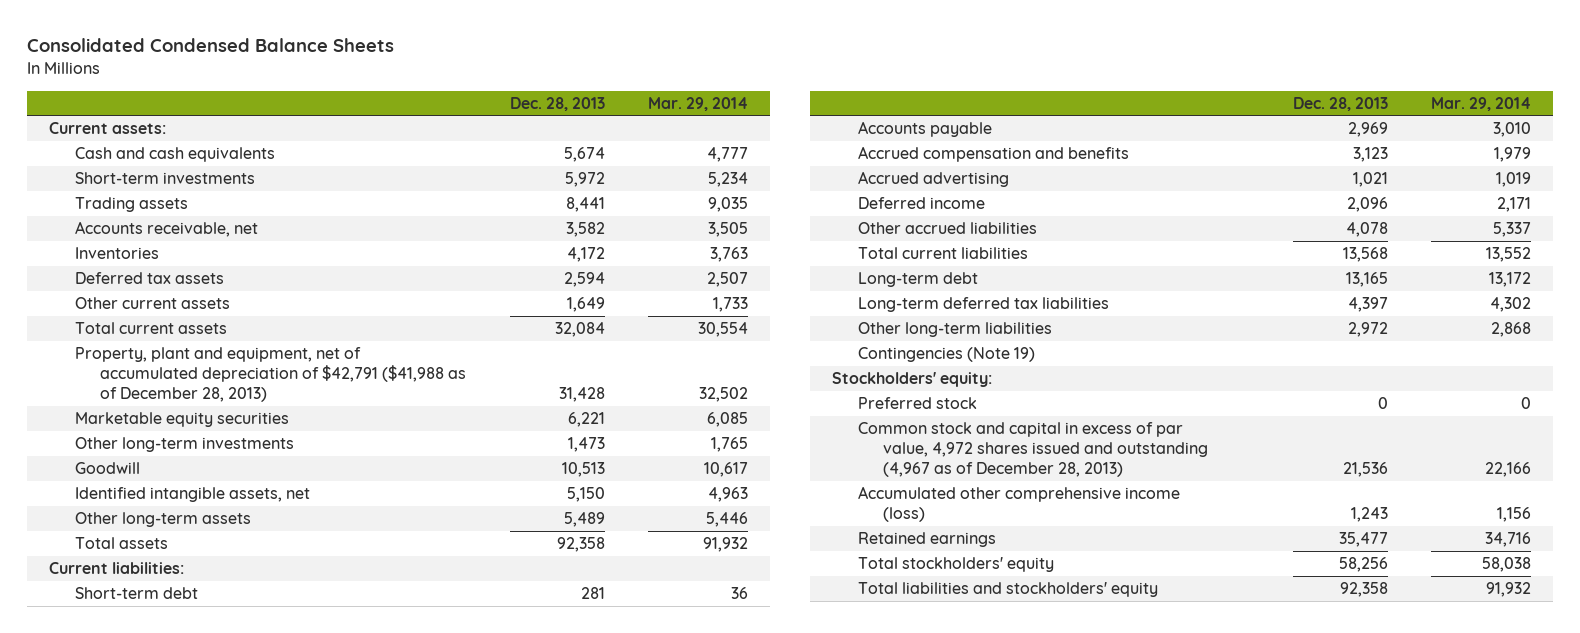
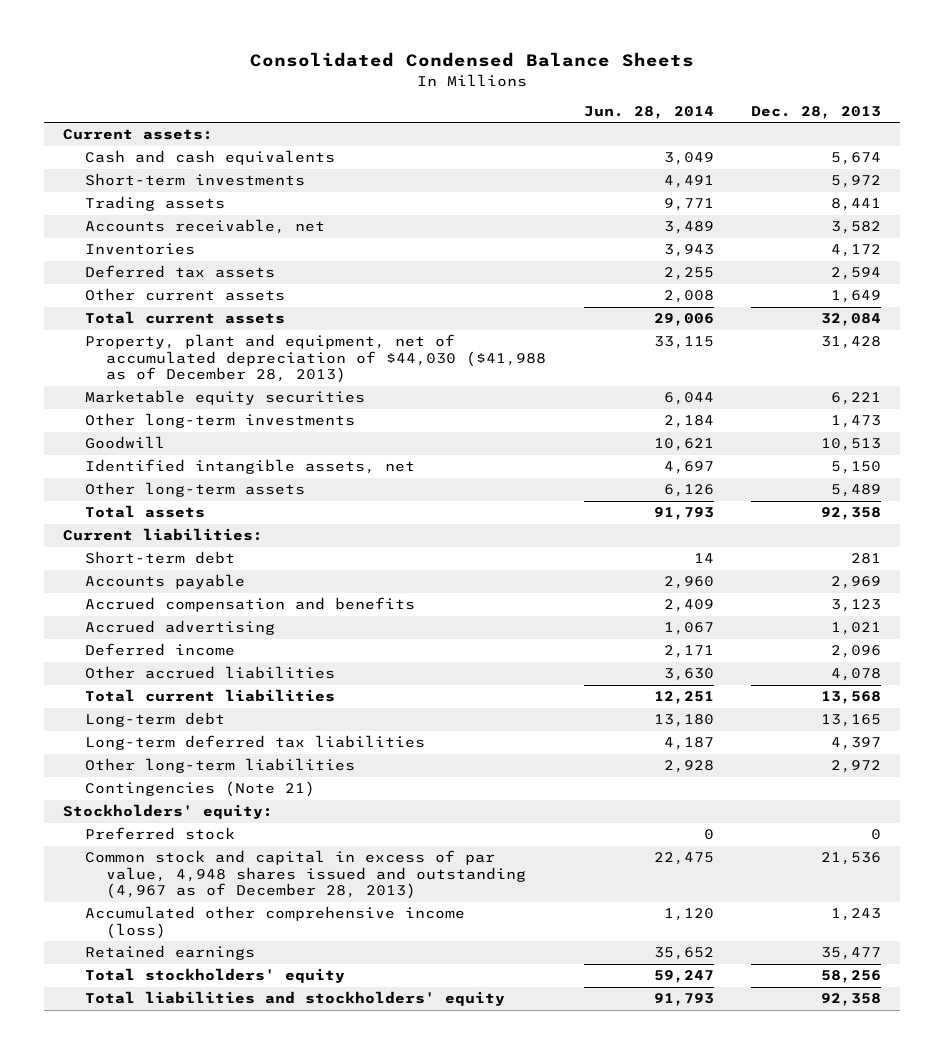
[648,96,749,111] Mar. 29, 2014 -> none
none -> [583,106,714,120] Jun. 28, 2014
[74,347,467,403] Property, plant and equipment, net of accumulated depreciation of $42,791 ($41,988 as of December 28, 2013) -> [84,334,547,384] Property, plant and equipment, net of accumulated depreciation of $44,030 ($41,988 as of December 28, 2013)
[857,347,1035,363] Contingencies (Note 19) -> [84,781,315,798] Contingencies (Note 21)
[857,422,1209,478] Common stock and capital in excess of par value, 4,972 shares issued and outstanding (4,967 as of December 28, 2013) -> [84,850,527,900] Common stock and capital in excess of par value, 4,948 shares issued and outstanding (4,967 as of December 28, 2013)

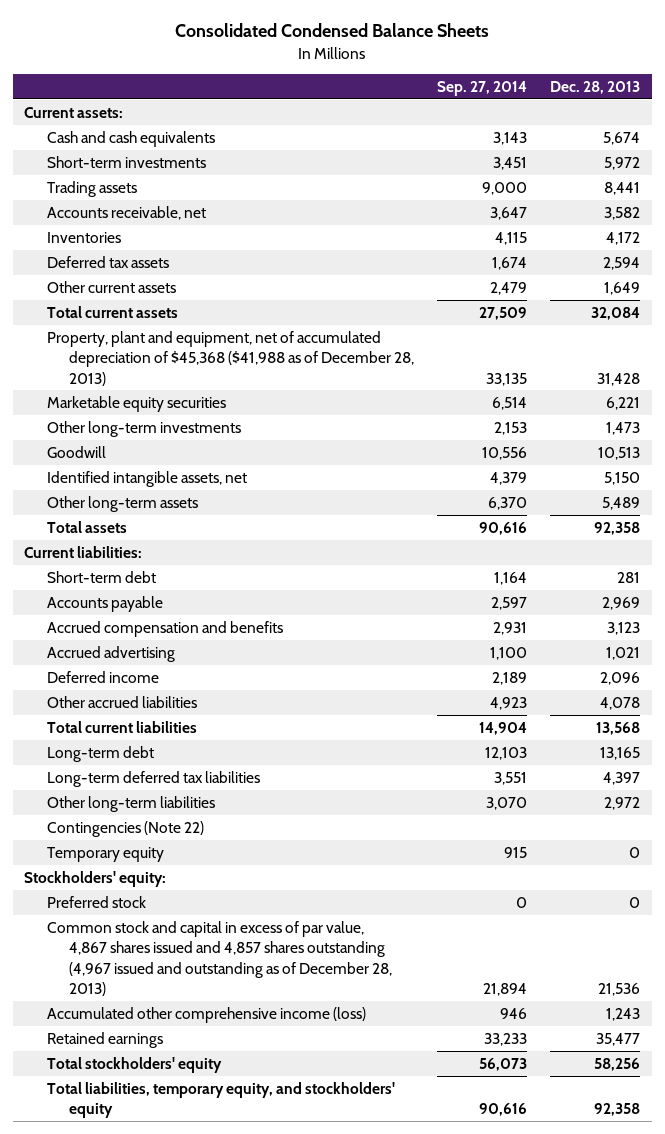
[583,106,714,120] Jun. 28, 2014 -> none
none -> [437,81,528,97] Sep. 27, 2014
[84,334,547,384] Property, plant and equipment, net of accumulated depreciation of $44,030 ($41,988 as of December 28, 2013) -> [46,330,415,386] Property, plant and equipment, net of accumulated depreciation of $45,368 ($41,988 as of December 28, 2013)
[84,781,315,798] Contingencies (Note 21) -> [46,820,204,837] Contingencies (Note 22)
none -> [46,846,164,862] Temporary equity
[84,850,527,900] Common stock and capital in excess of par value, 4,948 shares issued and outstanding (4,967 as of December 28, 2013) -> [46,920,393,997] Common stock and capital in excess of par value, 4,867 shares issued and 4,857 shares outstanding (4,967 issued and outstanding as of December 28, 2013)
[84,991,505,1007] Total liabilities and stockholders' equity -> [46,1081,395,1119] Total liabilities, temporary equity, and stockholders' equity

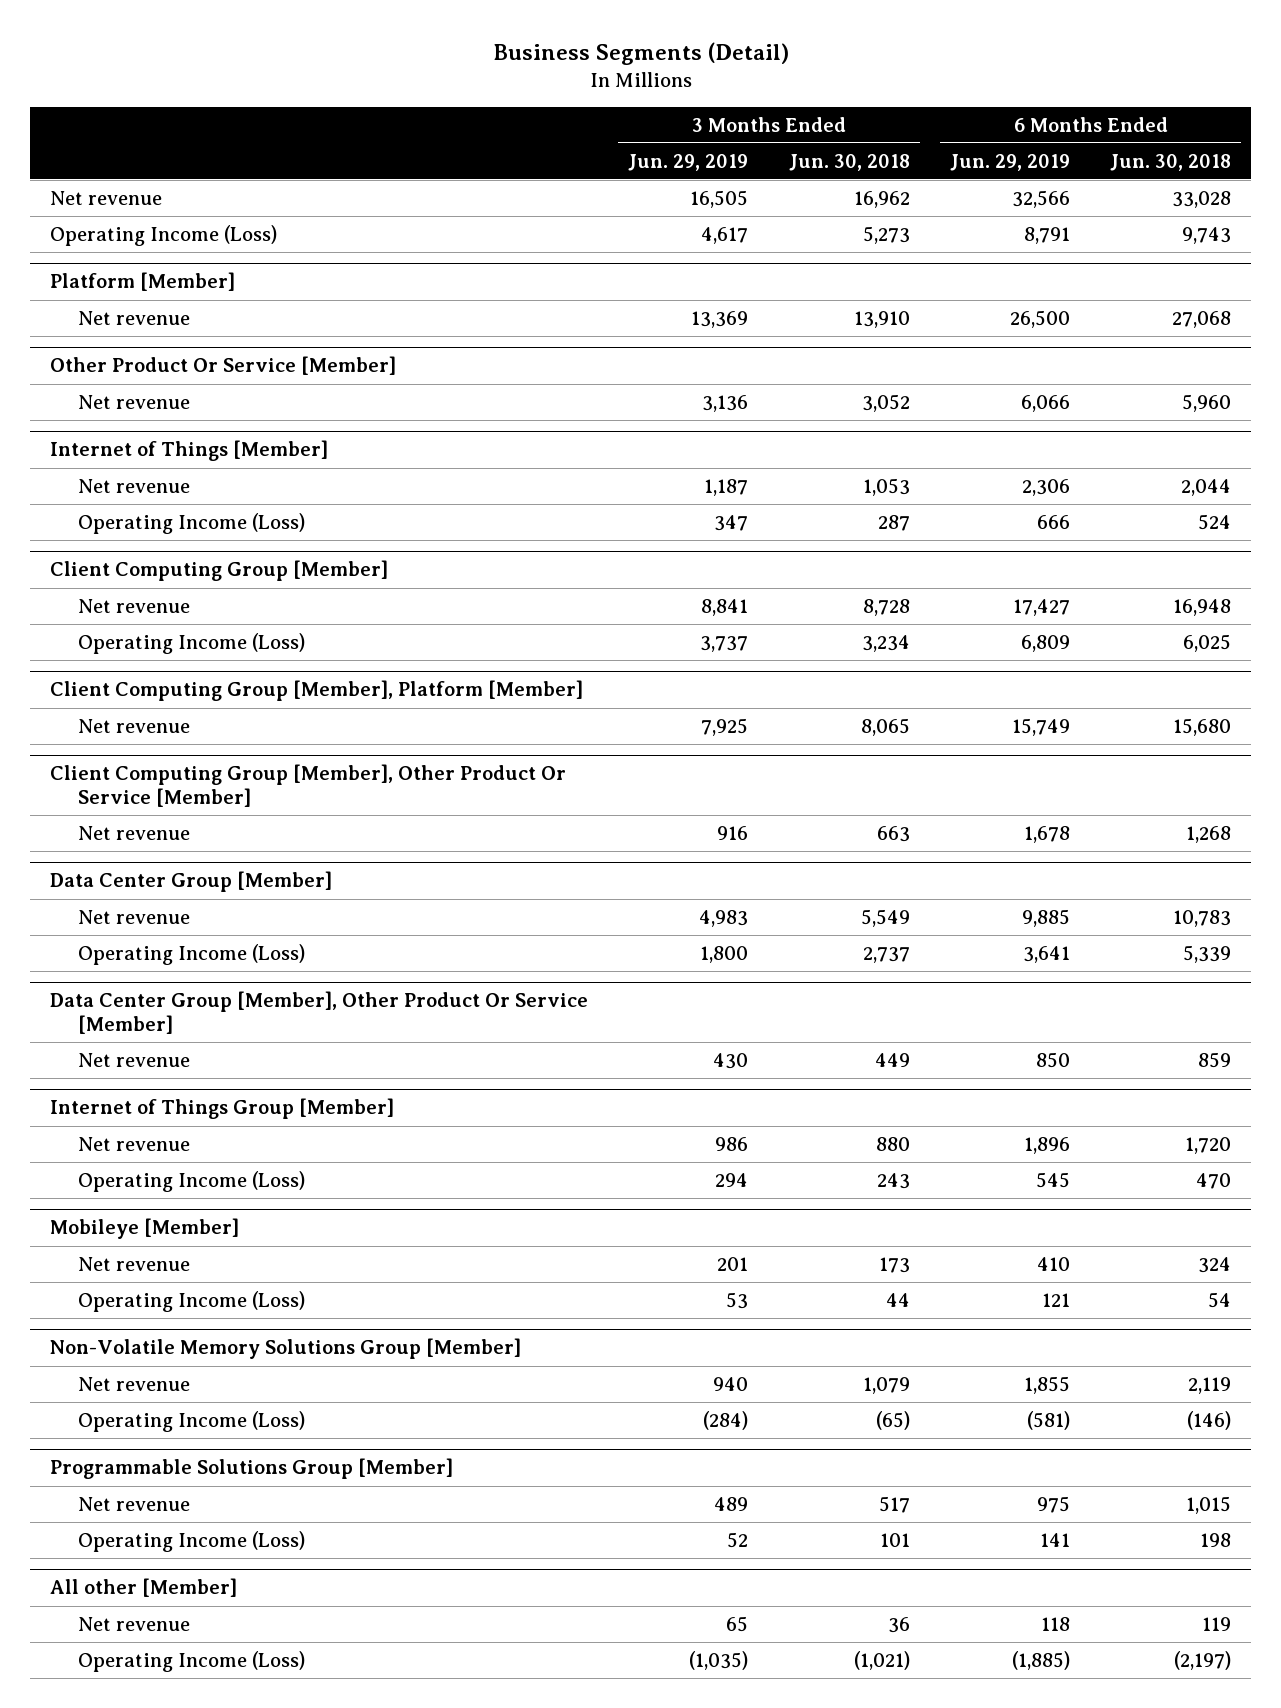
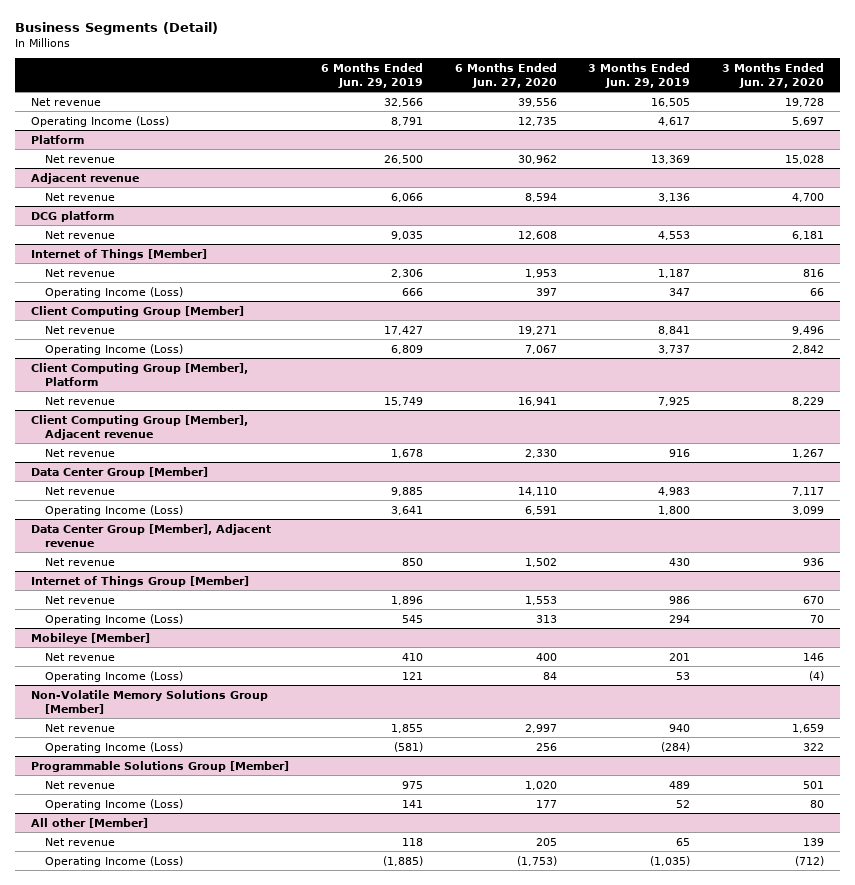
[788,153,910,171] Jun. 30, 2018 -> none
[1110,153,1232,171] Jun. 30, 2018 -> none
none -> [454,62,557,88] 6 Months Ended Jun. 27, 2020
none -> [722,62,825,88] 3 Months Ended Jun. 27, 2020
[49,272,235,292] Platform [Member] -> [30,134,84,144] Platform
[49,356,396,376] Other Product Or Service [Member] -> [30,172,139,184] Adjacent revenue
none -> [30,210,114,222] DCG platform
none -> [44,230,115,239] Net revenue
[49,680,583,702] Client Computing Group [Member], Platform [Member] -> [30,362,248,386] Client Computing Group [Member], Platform
[49,764,566,807] Client Computing Group [Member], Other Product Or Service [Member] -> none
none -> [30,414,248,440] Client Computing Group [Member], Adjacent revenue
[49,991,588,1034] Data Center Group [Member], Other Product Or Service [Member] -> none
none -> [30,523,271,547] Data Center Group [Member], Adjacent revenue

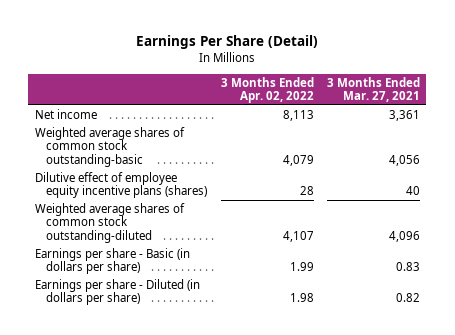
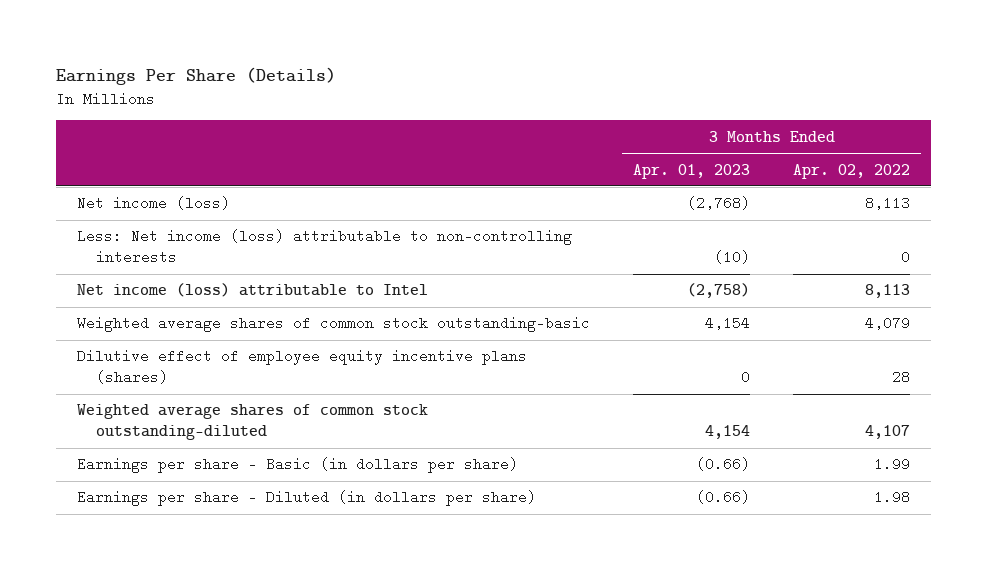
[136,35,319,50] Earnings Per Share (Detail) -> [55,67,336,86] Earnings Per Share (Details)
[326,76,420,103] 3 Months Ended Mar. 27, 2021 -> none
none -> [633,163,751,179] Apr. 01, 2023
none -> [77,196,231,211] Net income (loss)
none -> [77,229,573,265] Less: Net income (loss) attributable to non-controlling interests
[34,109,97,120] Net income -> [77,283,429,298] Net income (loss) attributable to Intel

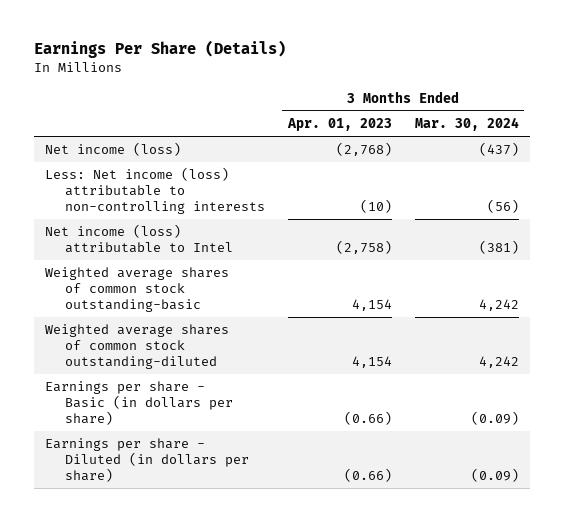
[793,163,911,179] Apr. 02, 2022 -> none
none -> [414,116,519,131] Mar. 30, 2024
[77,349,528,385] Dilutive effect of employee equity incentive plans (shares) -> none

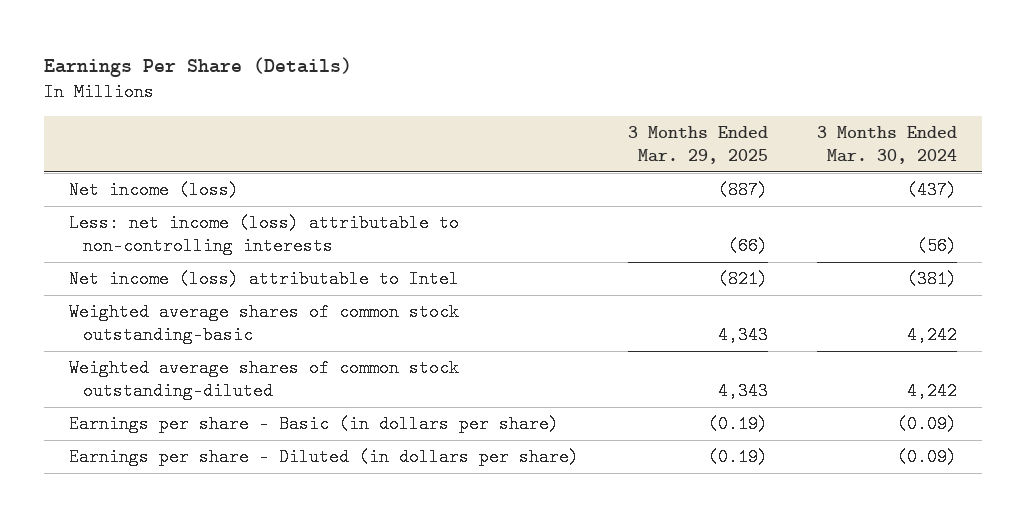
[286,117,392,131] Apr. 01, 2023 -> none
none -> [627,125,768,164] 3 Months Ended Mar. 29, 2025
[45,167,265,214] Less: Net income (loss) attributable to non-controlling interests -> [68,214,459,256] Less: net income (loss) attributable to non-controlling interests

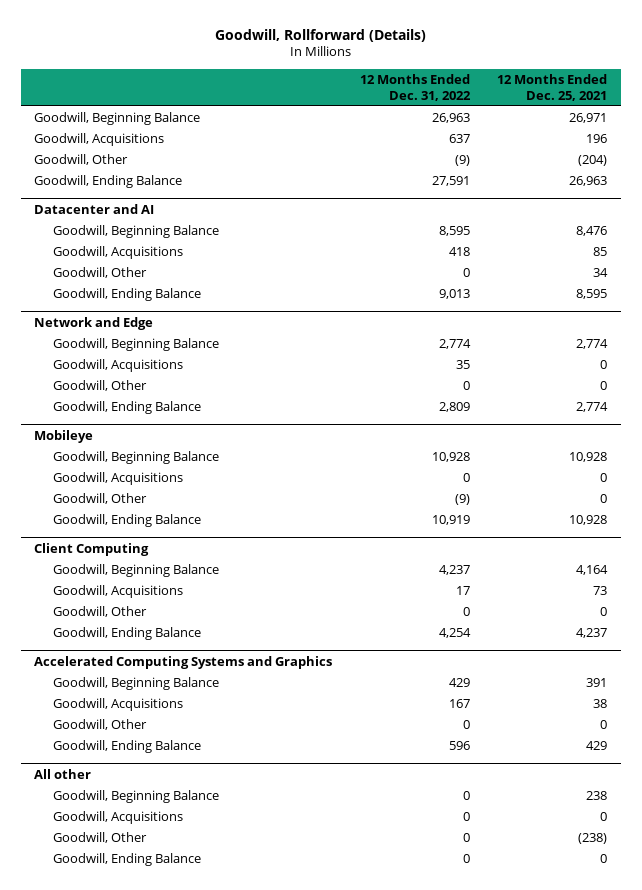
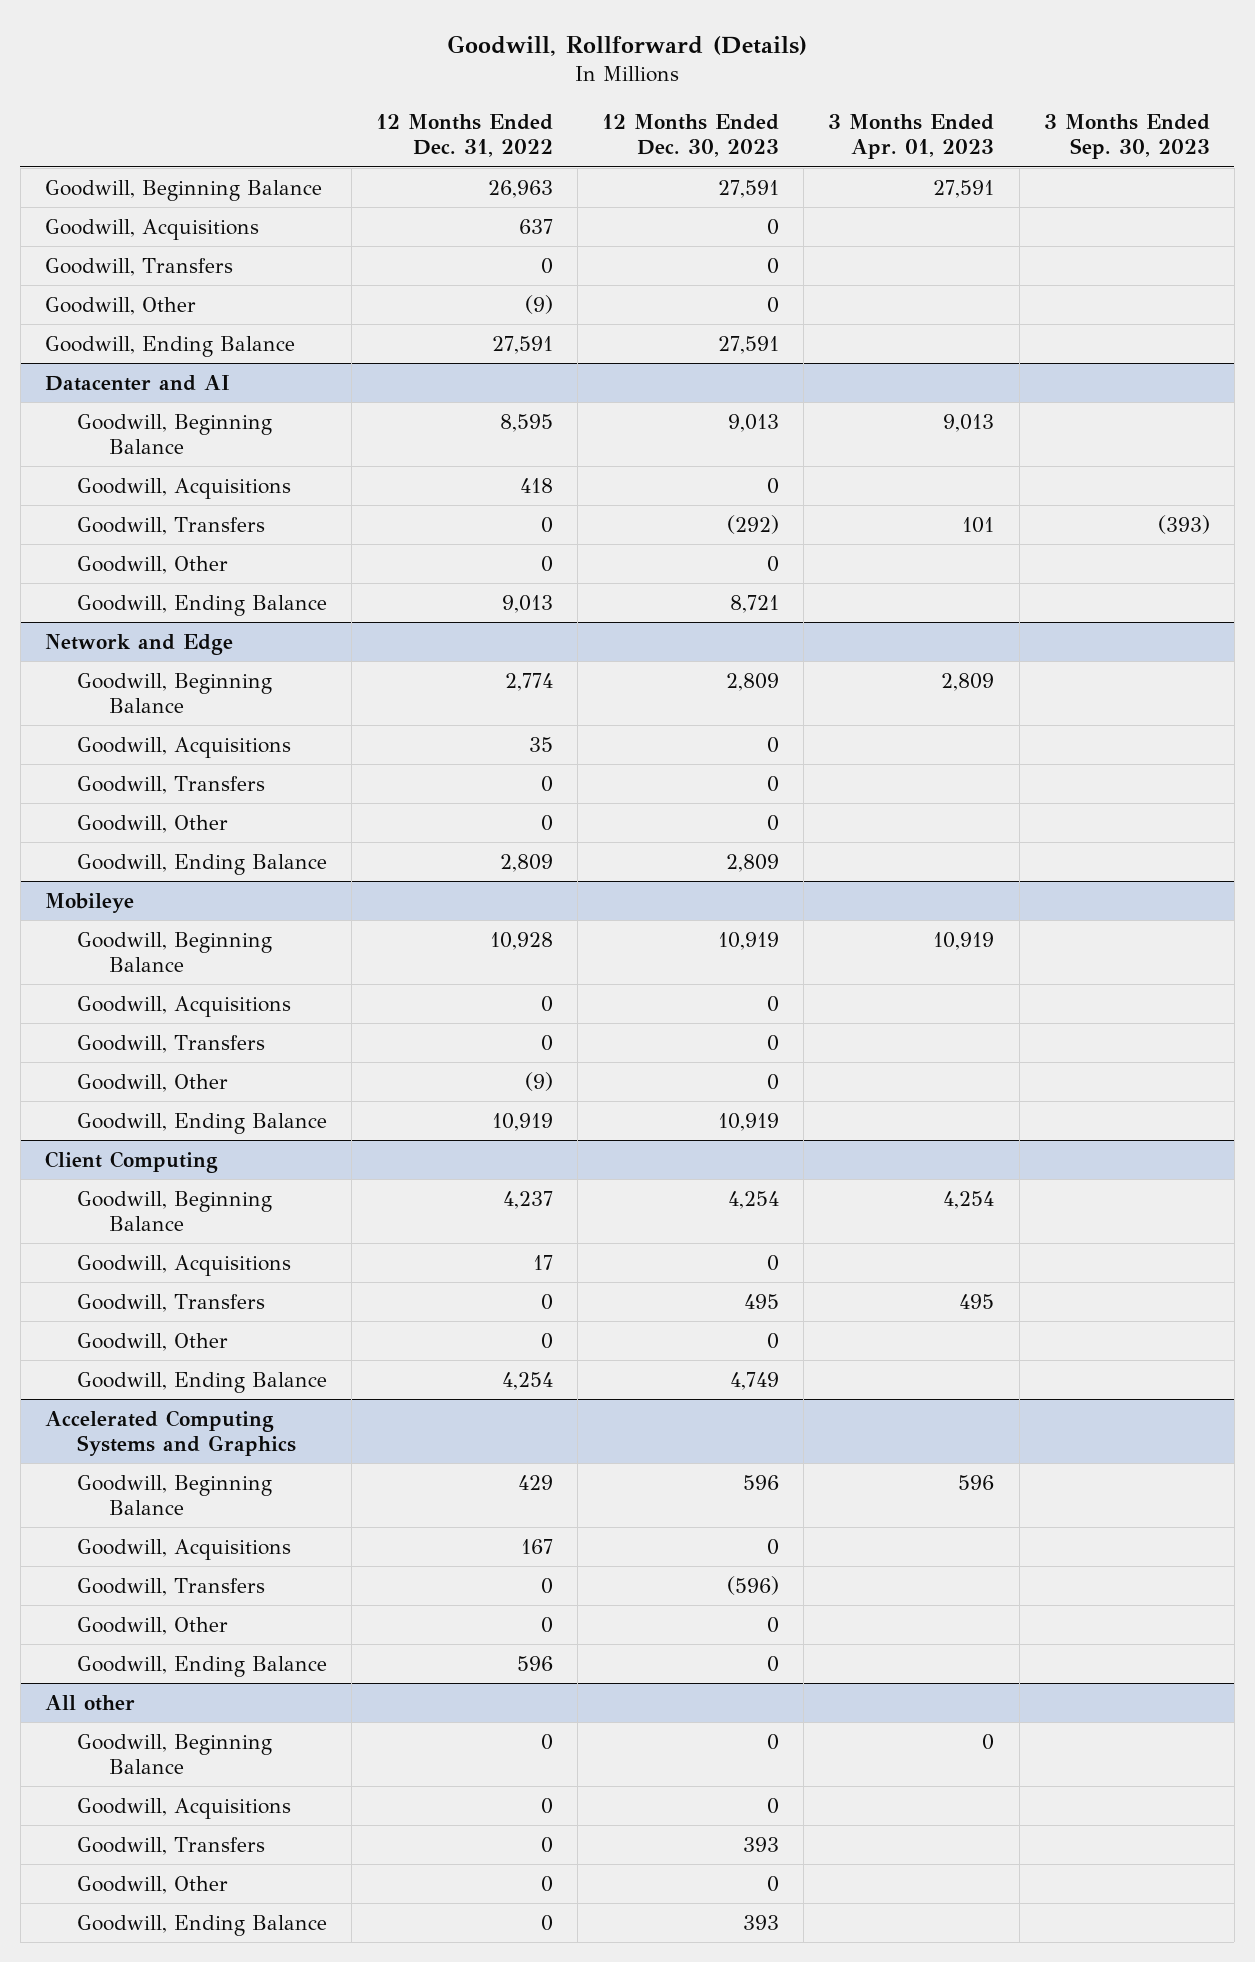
[497,73,608,101] 12 Months Ended Dec. 25, 2021 -> none
none -> [602,114,780,158] 12 Months Ended Dec. 30, 2023
none -> [828,114,995,160] 3 Months Ended Apr. 01, 2023
none -> [1043,114,1210,160] 3 Months Ended Sep. 30, 2023
none -> [45,257,234,276] Goodwill, Transfers
none -> [76,516,265,535] Goodwill, Transfers
none -> [76,775,265,794] Goodwill, Transfers
none -> [76,1034,265,1053] Goodwill, Transfers
none -> [76,1293,265,1312] Goodwill, Transfers
none -> [76,1577,265,1596] Goodwill, Transfers
none -> [76,1836,265,1855] Goodwill, Transfers

